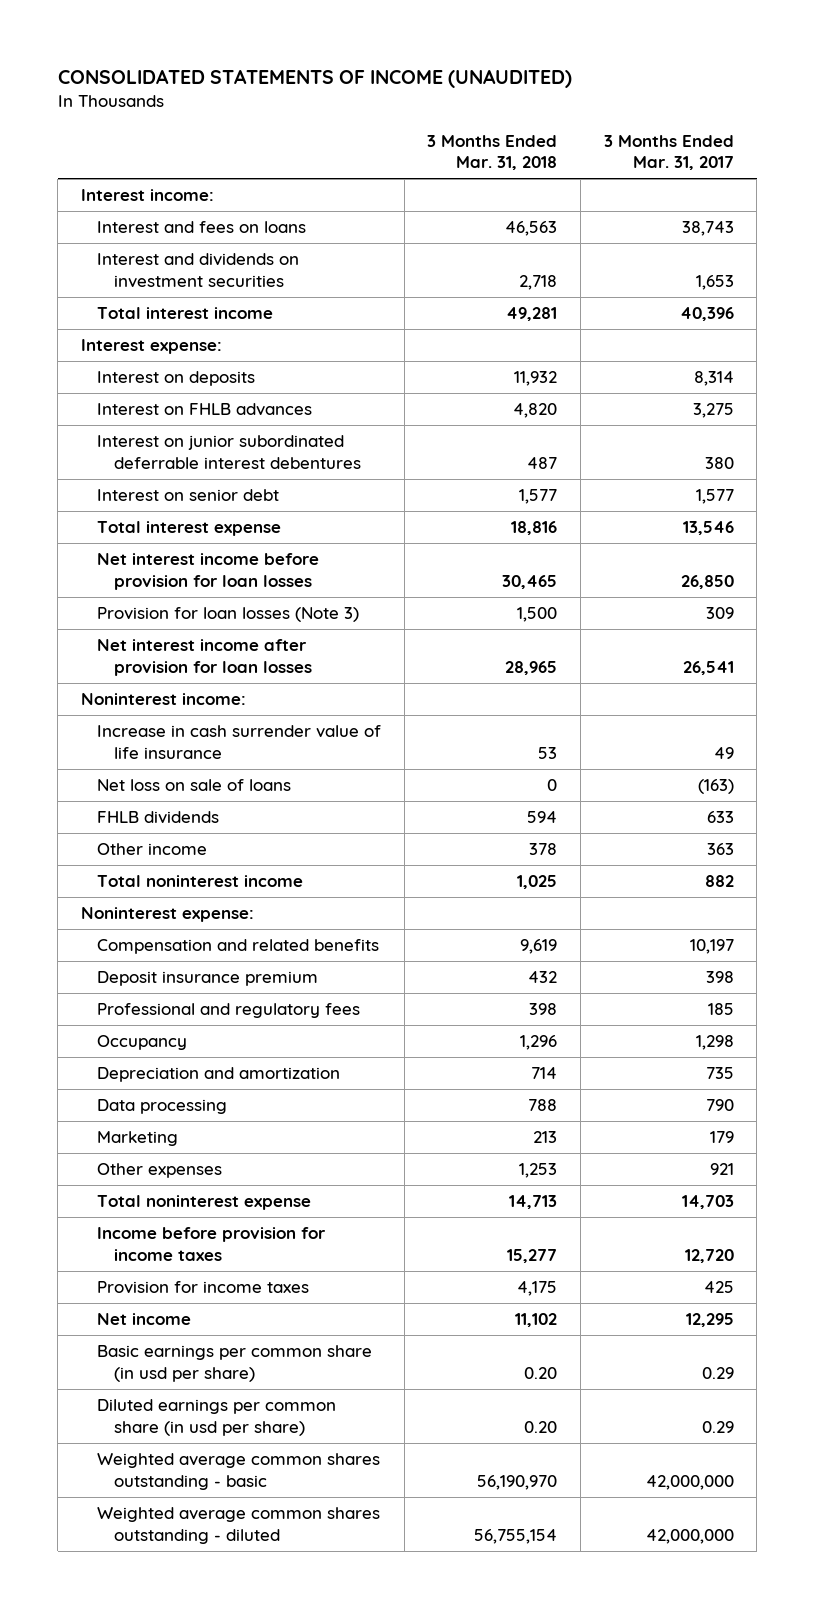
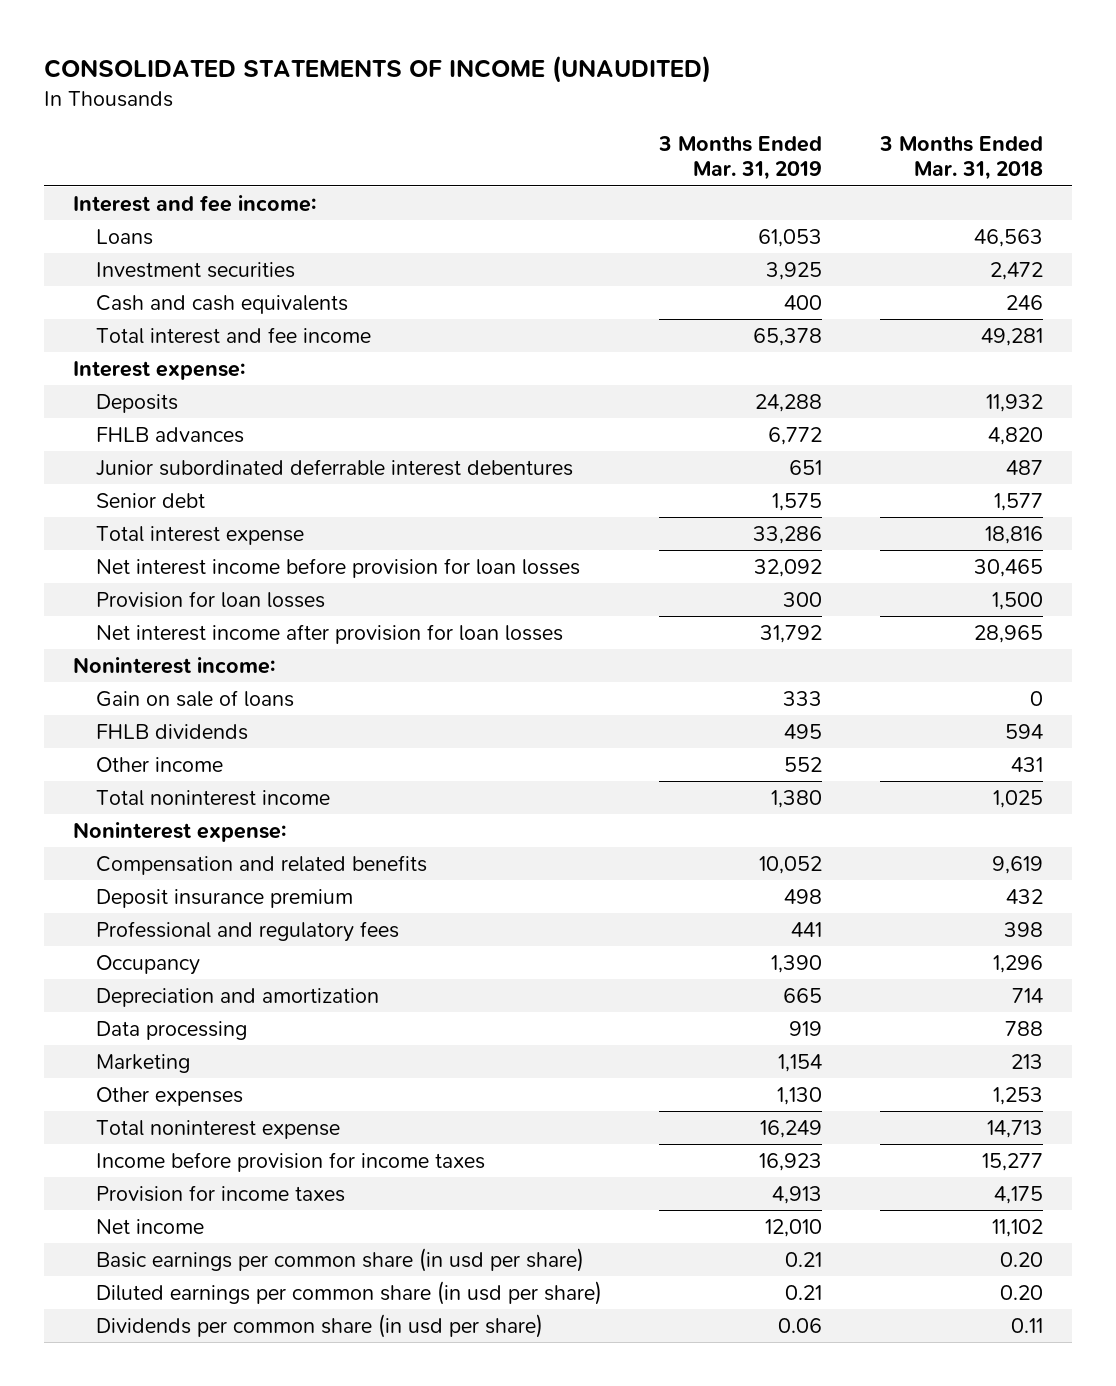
[603,134,734,171] 3 Months Ended Mar. 31, 2017 -> none
none -> [658,135,823,181] 3 Months Ended Mar. 31, 2019
[80,189,214,202] Interest income: -> [72,195,316,213] Interest and fee income:
[97,221,307,234] Interest and fees on loans -> [95,229,153,246] Loans
[97,253,300,288] Interest and dividends on investment securities -> [95,262,295,279] Investment securities
[519,274,558,290] 2,718 -> [990,262,1044,281] 2,472
none -> [95,295,348,315] Cash and cash equivalents
[97,307,274,320] Total interest income -> [95,327,371,345] Total interest and fee income
[97,371,256,387] Interest on deposits -> [95,394,178,414] Deposits
[97,403,313,417] Interest on FHLB advances -> [95,427,244,444] FHLB advances
[97,435,362,469] Interest on junior subordinated deferrable interest debentures -> [95,459,573,477] Junior subordinated deferrable interest debentures
[97,489,280,502] Interest on senior debt -> [95,493,205,509] Senior debt
[97,607,360,623] Provision for loan losses (Note 3) -> [95,591,325,609] Provision for loan losses
[97,725,382,759] Increase in cash surrender value of life insurance -> none
[97,779,292,792] Net loss on sale of loans -> [95,690,294,708] Gain on sale of loans
[529,843,558,856] 378 -> [1011,757,1044,773] 431
[97,1453,381,1490] Weighted average common shares outstanding - basic -> none
[97,1507,381,1544] Weighted average common shares outstanding - diluted -> none
none -> [95,1314,543,1339] Dividends per common share (in usd per share)

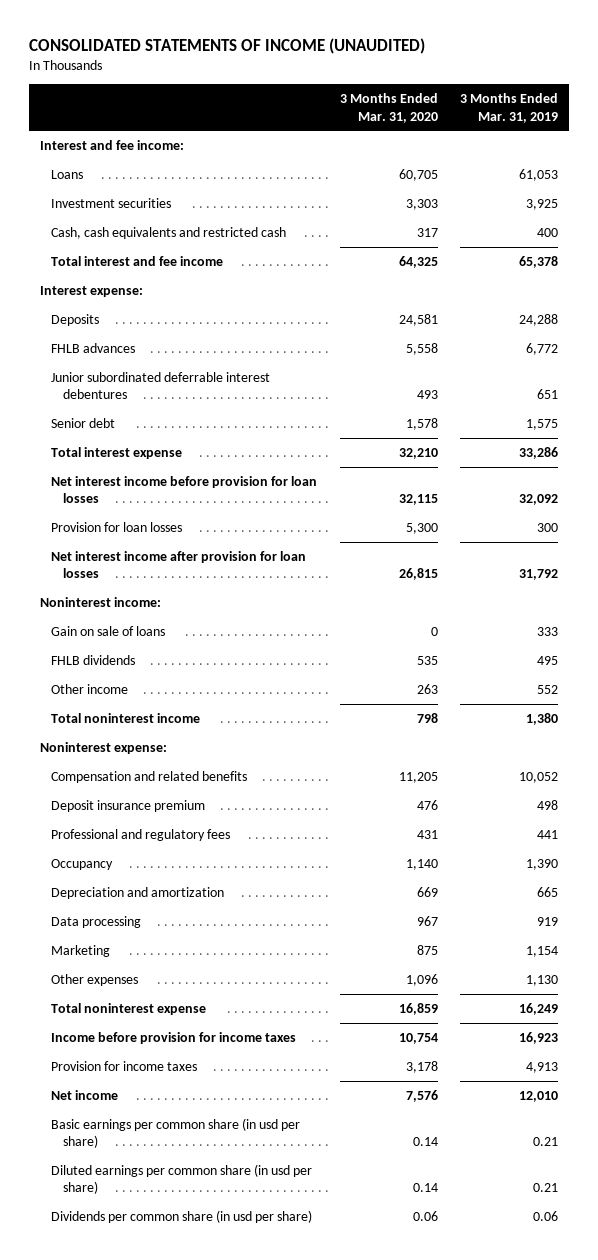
[879,135,1044,181] 3 Months Ended Mar. 31, 2018 -> none
none -> [339,93,438,123] 3 Months Ended Mar. 31, 2020
[95,295,348,315] Cash and cash equivalents -> [51,226,287,239] Cash, cash equivalents and restricted cash

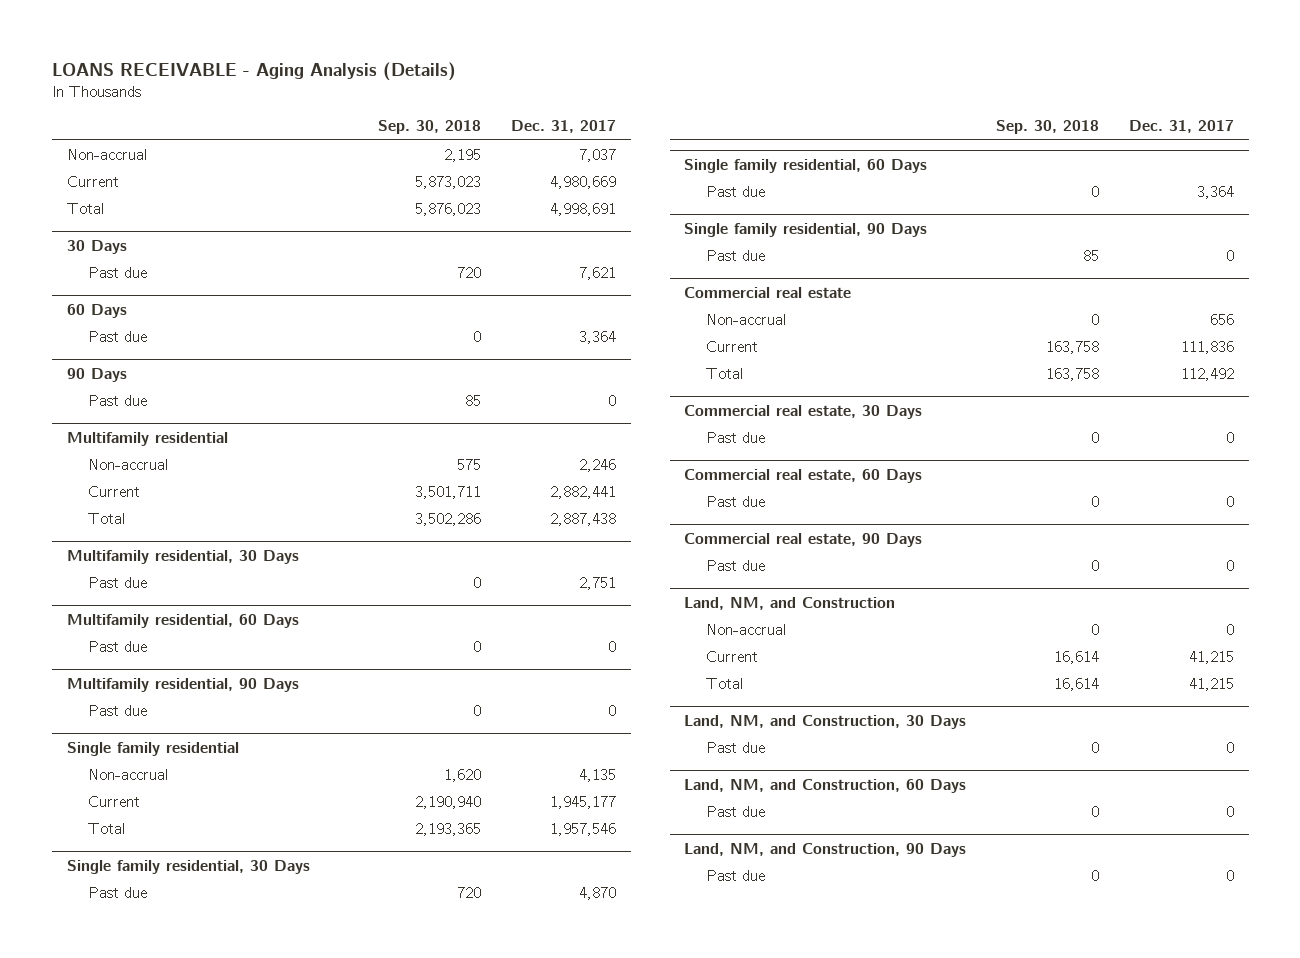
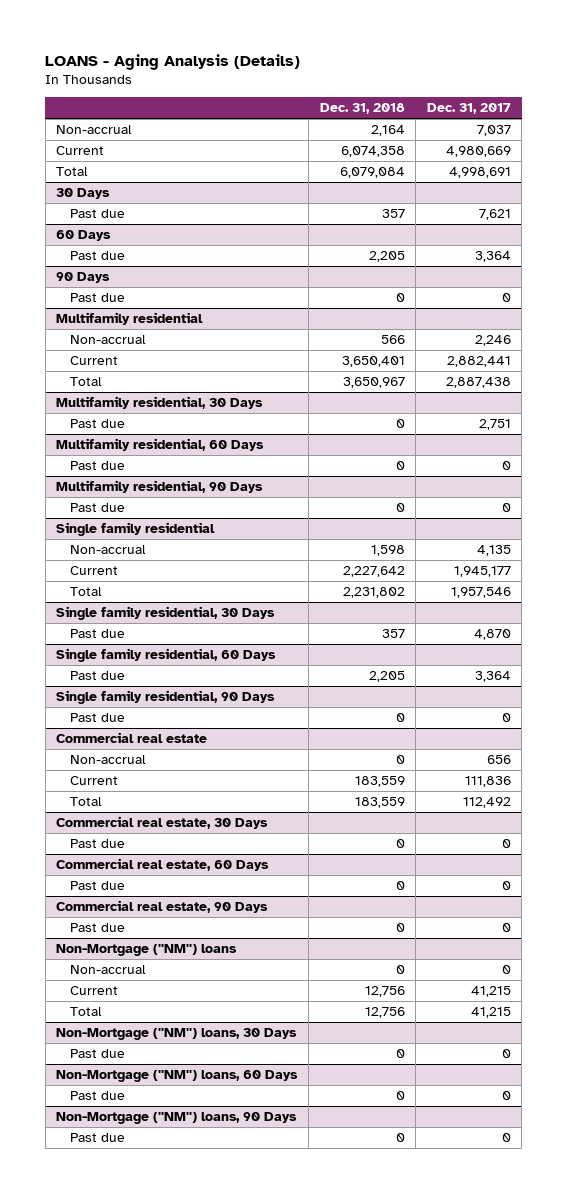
[51,61,456,81] LOANS RECEIVABLE - Aging Analysis (Details) -> [45,53,301,70] LOANS - Aging Analysis (Details)
[378,120,482,135] Sep. 30, 2018 -> none
none -> [319,103,405,115] Dec. 31, 2018
[684,596,896,610] Land, NM, and Construction -> [56,944,238,957] Non-Mortgage (''NM'') loans
[684,714,967,729] Land, NM, and Construction, 30 Days -> none
none -> [56,1028,298,1041] Non-Mortgage (''NM'') loans, 30 Days
[684,778,967,793] Land, NM, and Construction, 60 Days -> none
none -> [56,1070,299,1083] Non-Mortgage (''NM'') loans, 60 Days
[684,842,967,857] Land, NM, and Construction, 90 Days -> none
none -> [56,1112,298,1125] Non-Mortgage (''NM'') loans, 90 Days

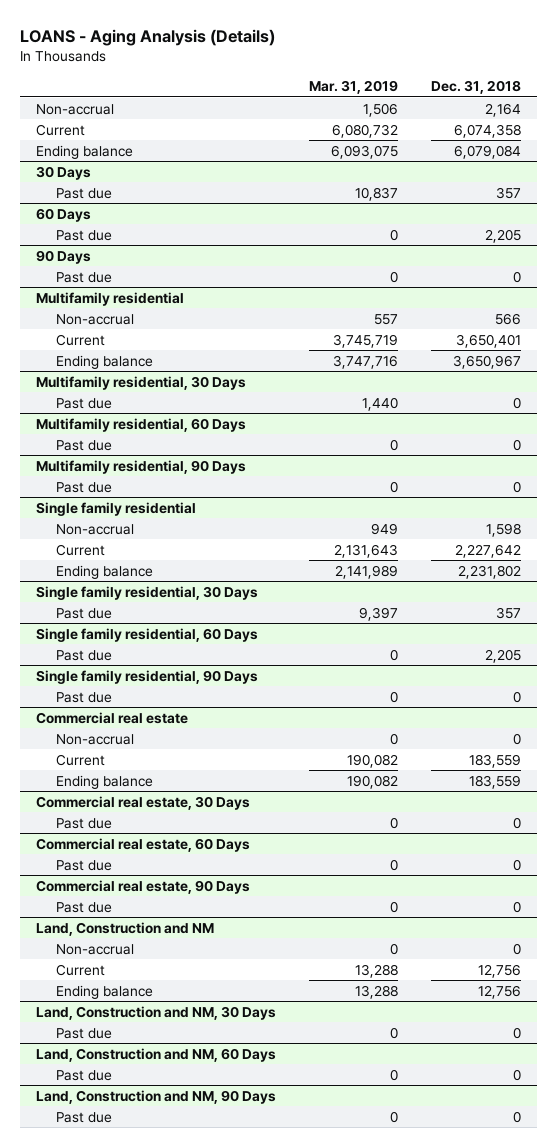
[426,103,511,115] Dec. 31, 2017 -> none
none -> [309,80,399,95] Mar. 31, 2019
[56,167,89,177] Total -> [36,144,134,159] Ending balance
[70,377,103,387] Total -> [55,354,153,369] Ending balance
[70,587,103,597] Total -> [55,564,153,579] Ending balance
[70,797,103,807] Total -> [55,774,153,789] Ending balance
[56,944,238,957] Non-Mortgage (''NM'') loans -> [36,921,215,936] Land, Construction and NM
[56,1028,298,1041] Non-Mortgage (''NM'') loans, 30 Days -> none
[70,1007,103,1017] Total -> [55,984,153,999] Ending balance
none -> [36,1005,277,1020] Land, Construction and NM, 30 Days
[56,1070,299,1083] Non-Mortgage (''NM'') loans, 60 Days -> none
none -> [36,1047,277,1062] Land, Construction and NM, 60 Days
[56,1112,298,1125] Non-Mortgage (''NM'') loans, 90 Days -> none
none -> [36,1089,277,1104] Land, Construction and NM, 90 Days

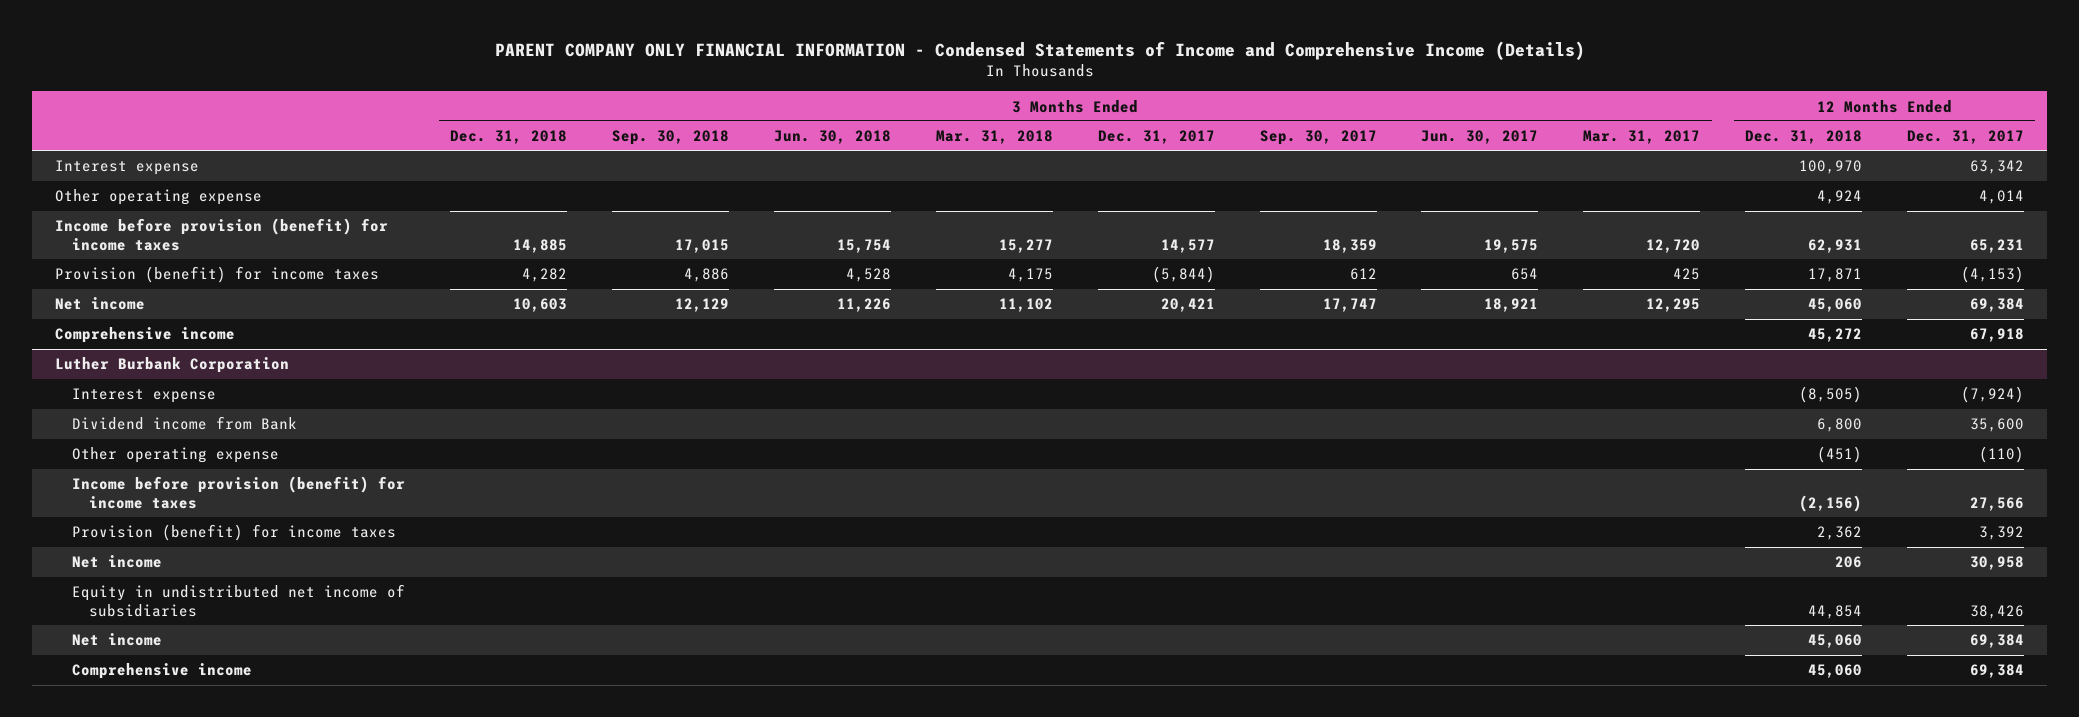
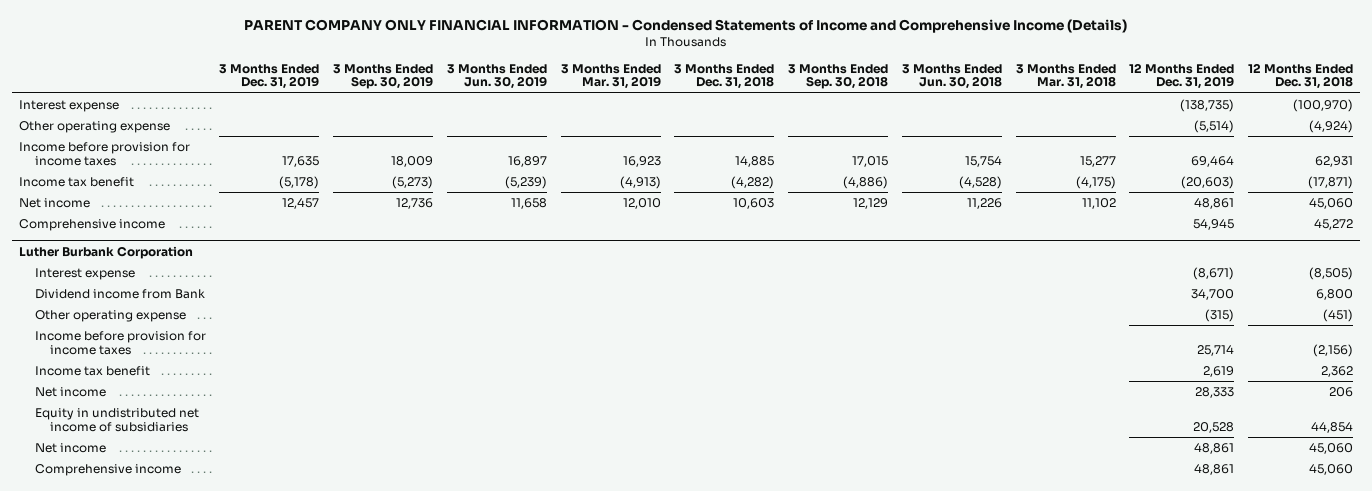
[1097,130,1215,145] Dec. 31, 2017 -> none
[1259,130,1377,146] Sep. 30, 2017 -> none
[1421,130,1539,145] Jun. 30, 2017 -> none
[1583,130,1701,145] Mar. 31, 2017 -> none
[1907,130,2025,145] Dec. 31, 2017 -> none
none -> [219,63,320,90] 3 Months Ended Dec. 31, 2019
none -> [333,63,434,90] 3 Months Ended Sep. 30, 2019
none -> [446,63,547,90] 3 Months Ended Jun. 30, 2019
none -> [560,63,661,90] 3 Months Ended Mar. 31, 2019
none -> [1129,62,1235,90] 12 Months Ended Dec. 31, 2019
[1799,160,1863,175] 100,970 -> [1293,98,1354,112] (100,970)
[1817,190,1863,205] 4,924 -> [1309,119,1354,133] (4,924)
[54,218,388,252] Income before provision (benefit) for income taxes -> [18,141,190,166] Income before provision for income taxes
[54,266,379,284] Provision (benefit) for income taxes -> [18,176,134,187] Income tax benefit
[521,268,567,283] 4,282 -> [731,175,775,189] (4,282)
[683,268,729,283] 4,886 -> [843,175,889,189] (4,886)
[845,268,891,283] 4,528 -> [958,175,1002,189] (4,528)
[1007,268,1053,283] 4,175 -> [1075,175,1116,189] (4,175)
[1808,268,1863,283] 17,871 -> [1308,175,1354,189] (17,871)
[71,476,405,510] Income before provision (benefit) for income taxes -> [34,330,206,355] Income before provision for income taxes
[71,524,396,542] Provision (benefit) for income taxes -> [34,365,150,376] Income tax benefit

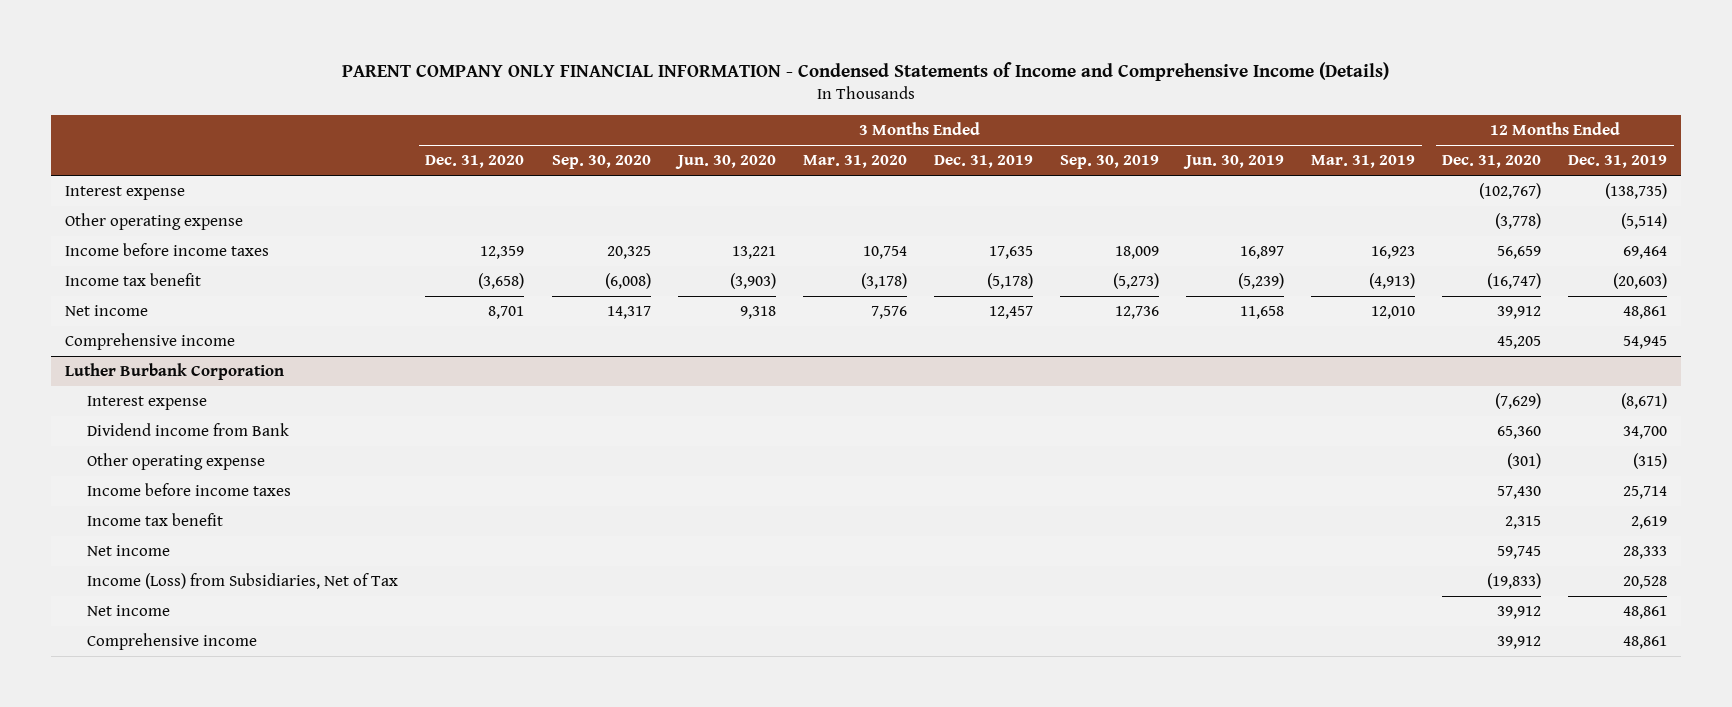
[674,63,775,90] 3 Months Ended Dec. 31, 2018 -> none
[788,63,889,90] 3 Months Ended Sep. 30, 2018 -> none
[901,63,1002,90] 3 Months Ended Jun. 30, 2018 -> none
[1015,63,1116,90] 3 Months Ended Mar. 31, 2018 -> none
[1248,62,1354,90] 12 Months Ended Dec. 31, 2018 -> none
none -> [425,155,525,169] Dec. 31, 2020
none -> [551,155,651,170] Sep. 30, 2020
none -> [674,155,776,170] Jun. 30, 2020
none -> [802,155,907,169] Mar. 31, 2020
none -> [1442,155,1542,169] Dec. 31, 2020
[18,141,190,166] Income before provision for income taxes -> [64,243,269,257] Income before income taxes
[34,330,206,355] Income before provision for income taxes -> [87,483,292,497] Income before income taxes
[34,407,199,432] Equity in undistributed net income of subsidiaries -> [87,573,399,590] Income (Loss) from Subsidiaries, Net of Tax

